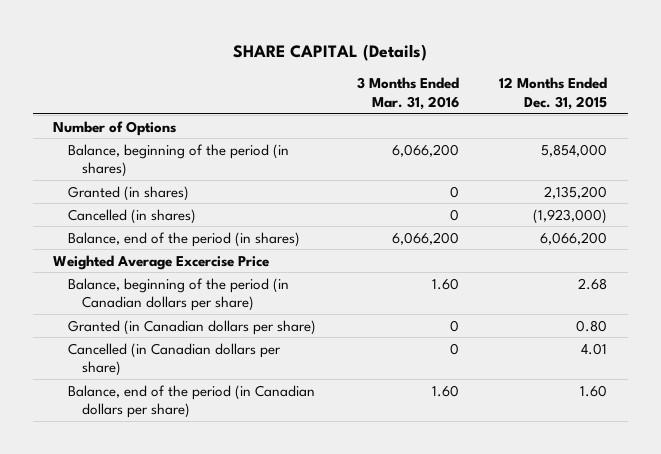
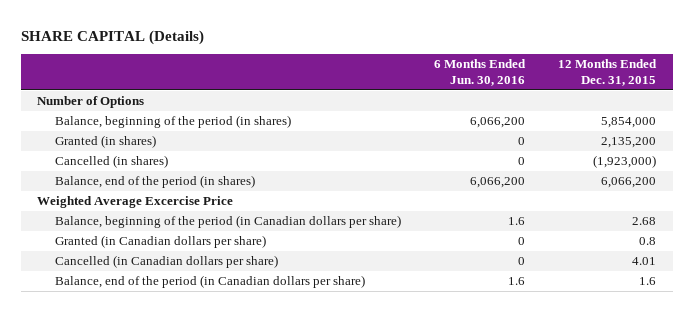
[356,77,459,111] 3 Months Ended Mar. 31, 2016 -> none
none -> [434,58,527,86] 6 Months Ended Jun. 30, 2016
[576,319,608,332] 0.80 -> [639,237,657,246] 0.8
[580,384,608,397] 1.60 -> [639,277,657,286] 1.6

